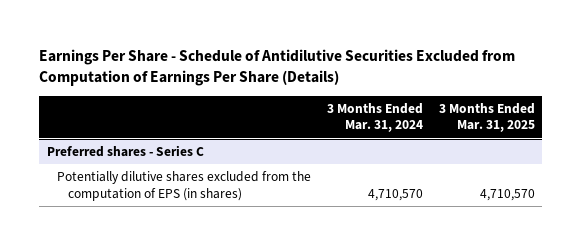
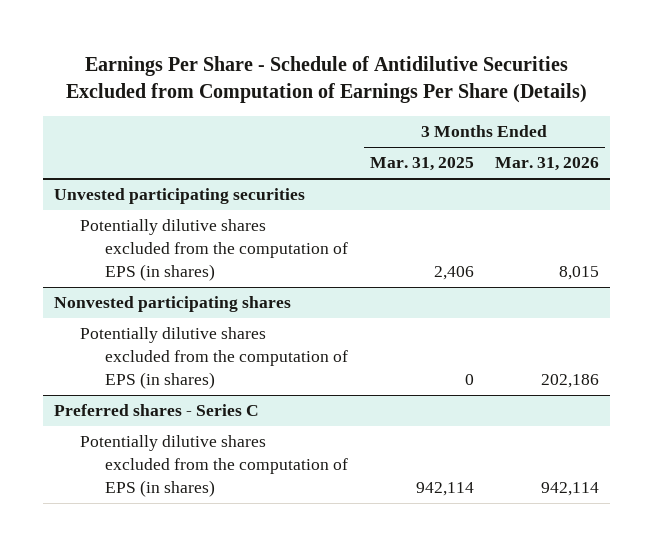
[326,102,423,133] 3 Months Ended Mar. 31, 2024 -> none
none -> [495,157,600,172] Mar. 31, 2026
none -> [54,188,306,205] Unvested participating securities
none -> [79,219,349,281] Potentially dilutive shares excluded from the computation of EPS (in shares)
none -> [54,296,292,313] Nonvested participating shares
none -> [79,327,349,389] Potentially dilutive shares excluded from the computation of EPS (in shares)
[479,188,535,201] 4,710,570 -> [415,481,474,496] 942,114

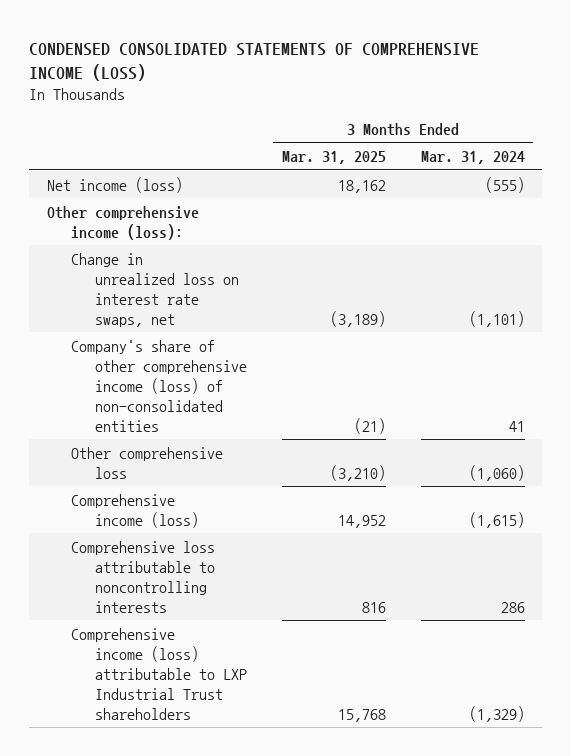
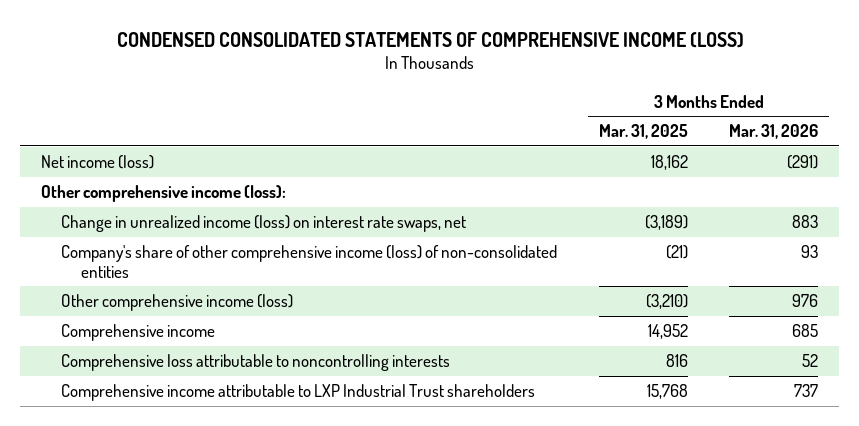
[420,151,525,165] Mar. 31, 2024 -> none
none -> [729,124,819,140] Mar. 31, 2026
[70,252,239,327] Change in unrealized loss on interest rate swaps, net -> [60,215,466,233] Change in unrealized income (loss) on interest rate swaps, net
[70,446,223,479] Other comprehensive loss -> [60,294,293,312] Other comprehensive income (loss)
[70,493,199,528] Comprehensive income (loss) -> [60,324,215,342] Comprehensive income
[70,627,247,720] Comprehensive income (loss) attributable to LXP Industrial Trust shareholders -> [60,384,535,402] Comprehensive income attributable to LXP Industrial Trust shareholders

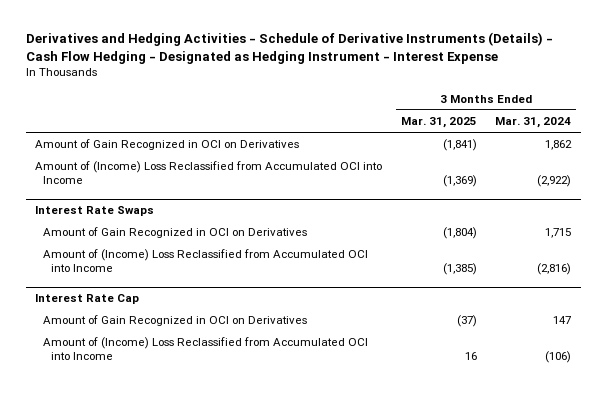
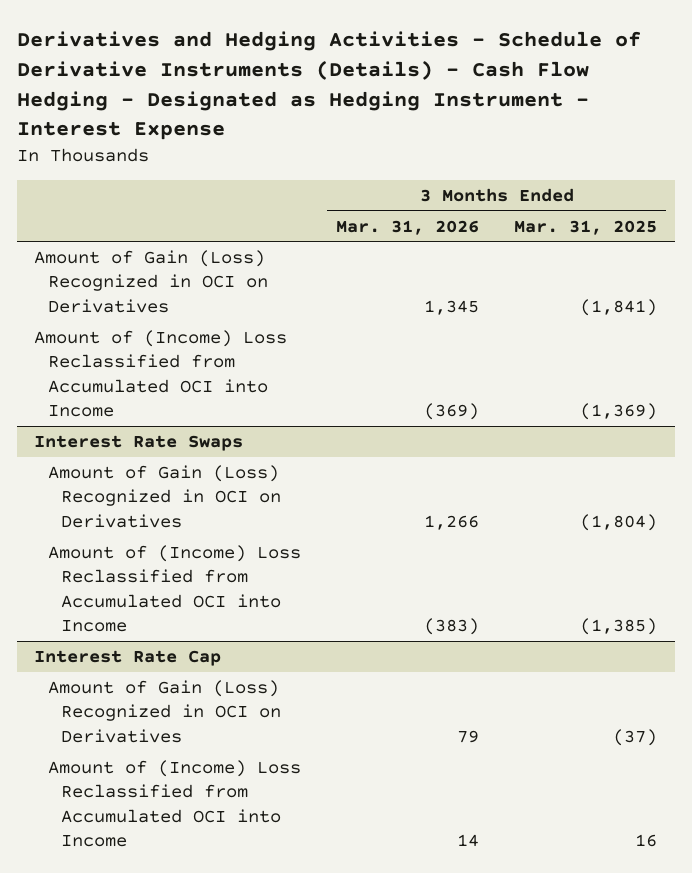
[495,116,572,128] Mar. 31, 2024 -> none
none -> [336,219,480,235] Mar. 31, 2026
[35,139,300,151] Amount of Gain Recognized in OCI on Derivatives -> [34,249,268,313] Amount of Gain (Loss) Recognized in OCI on Derivatives
[43,227,308,239] Amount of Gain Recognized in OCI on Derivatives -> [47,464,282,528] Amount of Gain (Loss) Recognized in OCI on Derivatives
[43,315,308,327] Amount of Gain Recognized in OCI on Derivatives -> [47,679,282,743] Amount of Gain (Loss) Recognized in OCI on Derivatives

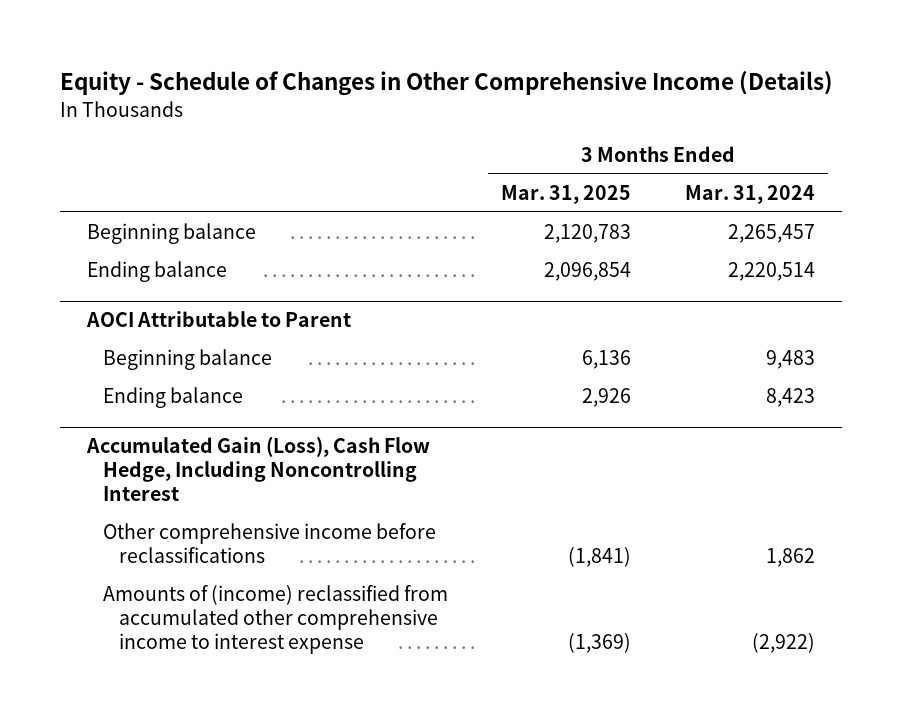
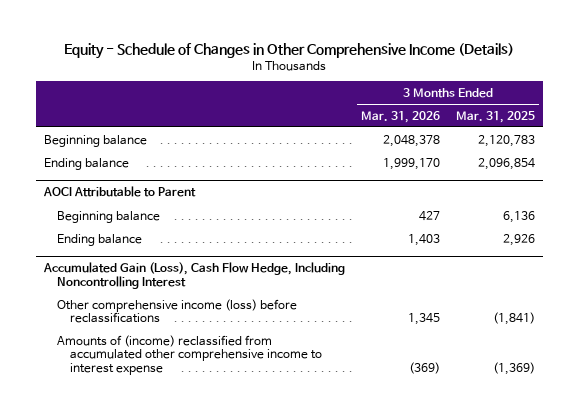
[684,184,815,204] Mar. 31, 2024 -> none
none -> [360,110,440,123] Mar. 31, 2026
[102,523,436,564] Other comprehensive income before reclassifications -> [56,298,297,324] Other comprehensive income (loss) before reclassifications

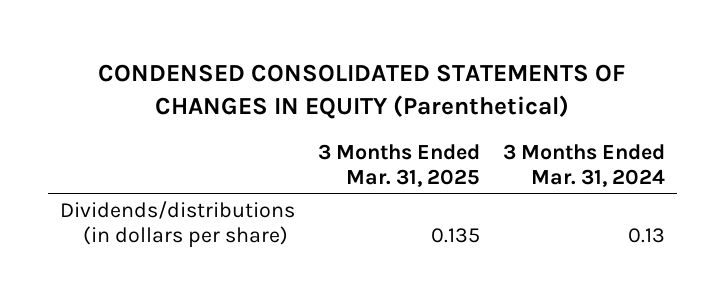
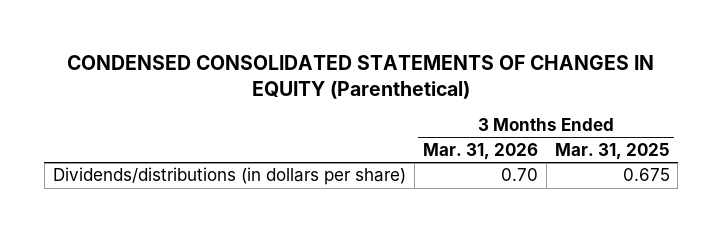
[503,143,666,187] 3 Months Ended Mar. 31, 2024 -> none
none -> [422,142,538,160] Mar. 31, 2026
[430,227,480,243] 0.135 -> [622,168,670,182] 0.675

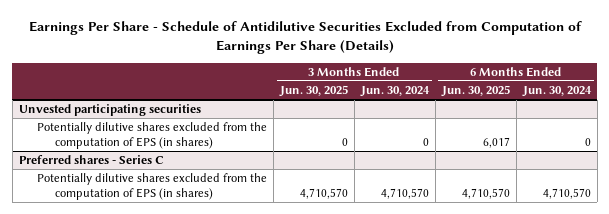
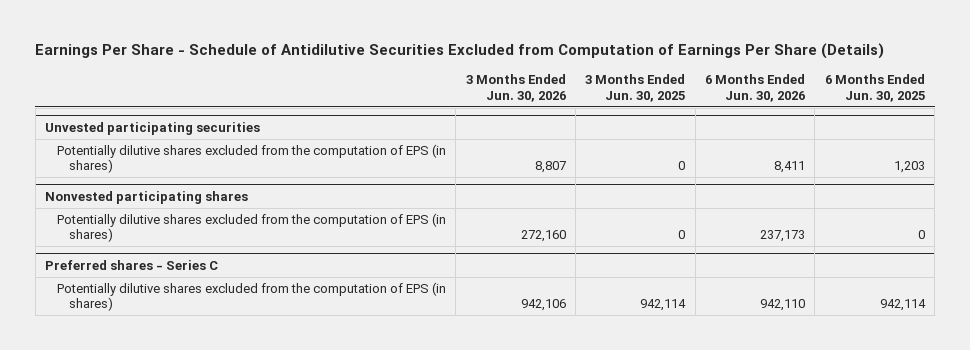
[359,86,430,98] Jun. 30, 2024 -> none
[521,86,592,98] Jun. 30, 2024 -> none
none -> [465,74,566,102] 3 Months Ended Jun. 30, 2026
none -> [704,74,805,102] 6 Months Ended Jun. 30, 2026
[482,136,510,148] 6,017 -> [893,161,925,174] 1,203
none -> [45,190,249,204] Nonvested participating shares
none -> [56,213,446,243] Potentially dilutive shares excluded from the computation of EPS (in shares)
[299,187,348,199] 4,710,570 -> [640,299,687,312] 942,114
[461,187,510,199] 4,710,570 -> [879,299,926,312] 942,114

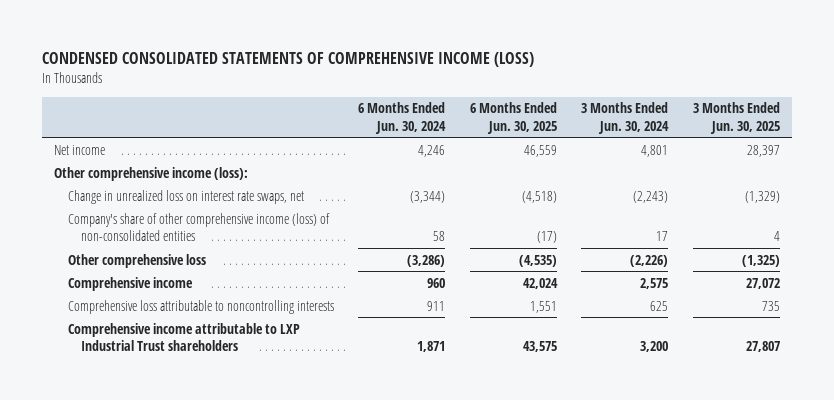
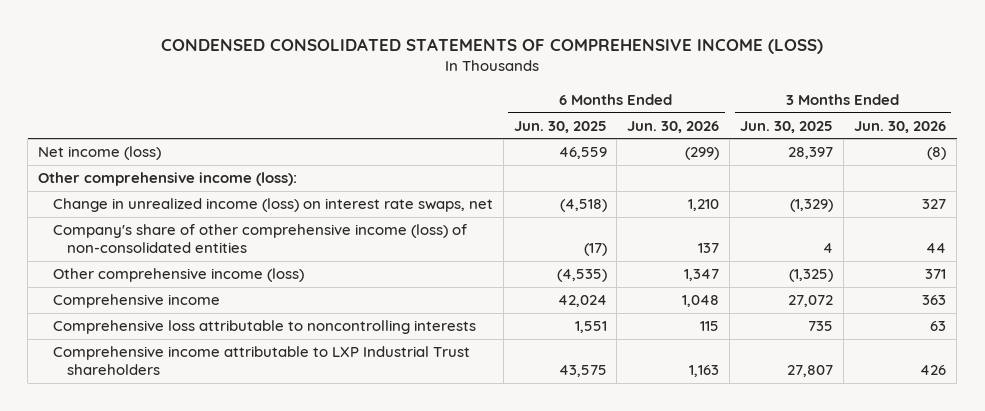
[358,102,447,134] 6 Months Ended Jun. 30, 2024 -> none
[581,102,670,134] 3 Months Ended Jun. 30, 2024 -> none
none -> [627,120,720,133] Jun. 30, 2026
none -> [854,120,947,133] Jun. 30, 2026
[54,144,106,155] Net income -> [38,146,162,161] Net income (loss)
[67,189,304,204] Change in unrealized loss on interest rate swaps, net -> [52,198,493,213] Change in unrealized income (loss) on interest rate swaps, net
[67,253,206,268] Other comprehensive loss -> [52,268,304,283] Other comprehensive income (loss)

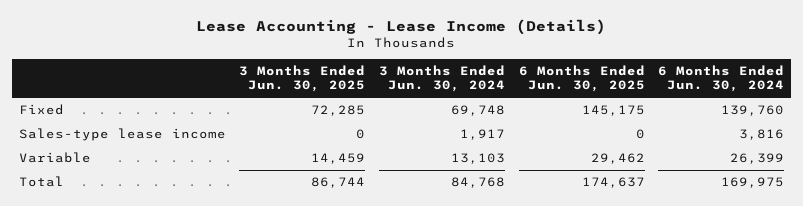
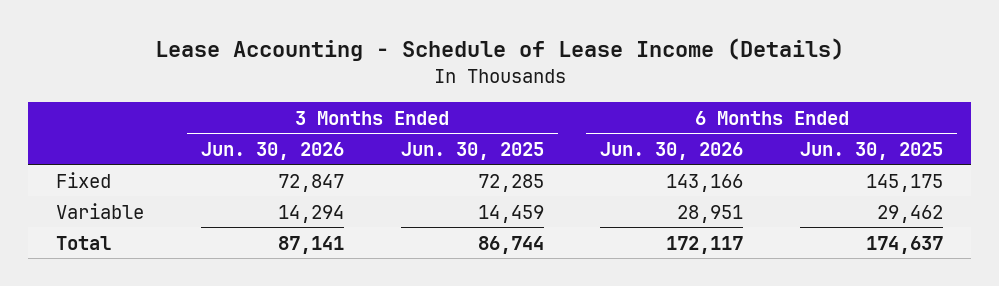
[196,18,607,35] Lease Accounting - Lease Income (Details) -> [154,38,844,62] Lease Accounting - Schedule of Lease Income (Details)
[378,65,505,93] 3 Months Ended Jun. 30, 2024 -> none
[658,65,785,93] 6 Months Ended Jun. 30, 2024 -> none
none -> [200,141,344,160] Jun. 30, 2026
none -> [600,141,744,160] Jun. 30, 2026
[18,128,226,142] Sales-type lease income -> none

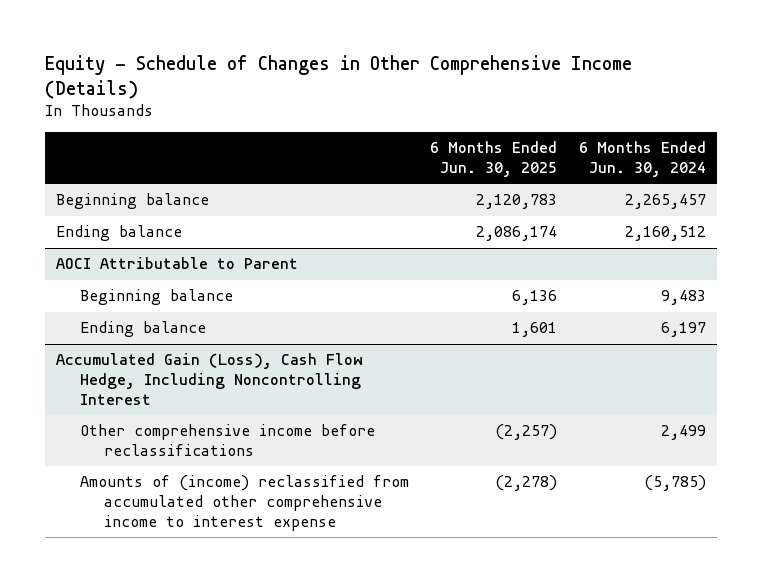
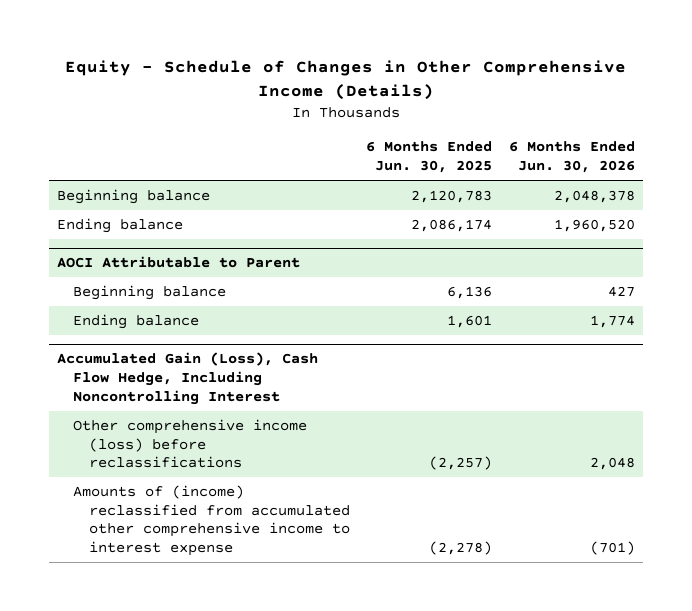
[578,141,706,178] 6 Months Ended Jun. 30, 2024 -> none
none -> [509,141,636,174] 6 Months Ended Jun. 30, 2026
[79,424,375,457] Other comprehensive income before reclassifications -> [72,418,307,469] Other comprehensive income (loss) before reclassifications

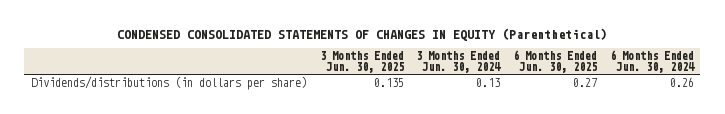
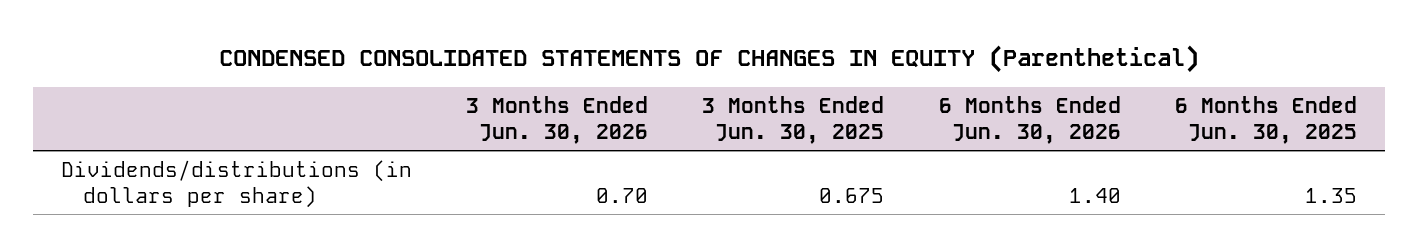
[416,50,502,74] 3 Months Ended Jun. 30, 2024 -> none
[609,49,695,74] 6 Months Ended Jun. 30, 2024 -> none
none -> [465,96,648,144] 3 Months Ended Jun. 30, 2026
none -> [938,96,1121,144] 6 Months Ended Jun. 30, 2026
[373,77,404,87] 0.135 -> [819,187,885,203] 0.675
[573,77,598,87] 0.27 -> [1305,187,1358,203] 1.35

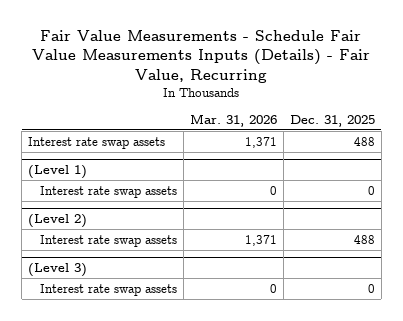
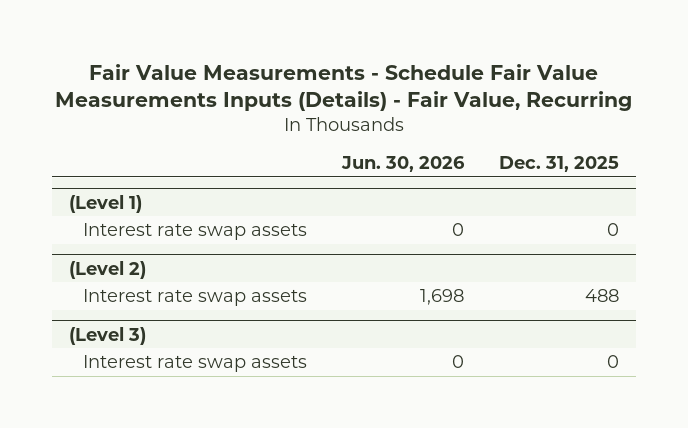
[190,113,278,127] Mar. 31, 2026 -> none
none -> [340,156,465,173] Jun. 30, 2026
[28,136,166,149] Interest rate swap assets -> none

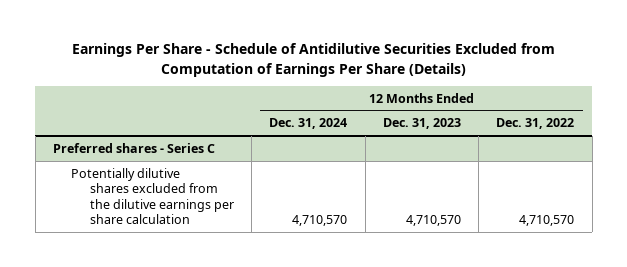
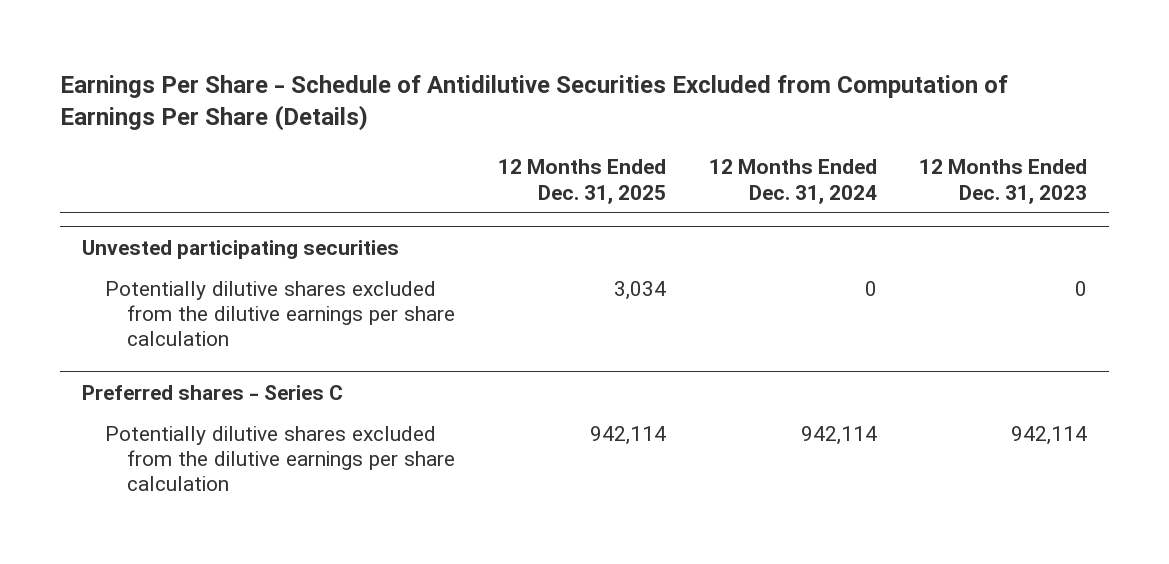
[496,118,575,130] Dec. 31, 2022 -> none
none -> [498,159,667,204] 12 Months Ended Dec. 31, 2025
none -> [81,239,399,259] Unvested participating securities
none -> [104,281,456,347] Potentially dilutive shares excluded from the dilutive earnings per share calculation
[292,214,348,226] 4,710,570 -> [800,426,877,446] 942,114
[405,214,461,226] 4,710,570 -> [1011,426,1088,446] 942,114

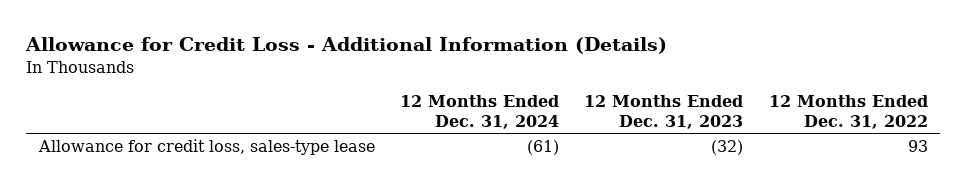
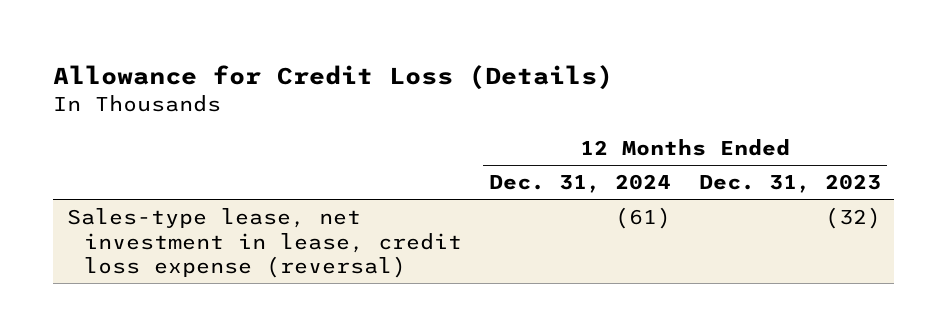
[24,36,667,54] Allowance for Credit Loss - Additional Information (Details) -> [52,65,613,91] Allowance for Credit Loss (Details)
[768,95,928,129] 12 Months Ended Dec. 31, 2022 -> none
[37,139,375,156] Allowance for credit loss, sales-type lease -> [66,208,463,279] Sales-type lease, net investment in lease, credit loss expense (reversal)

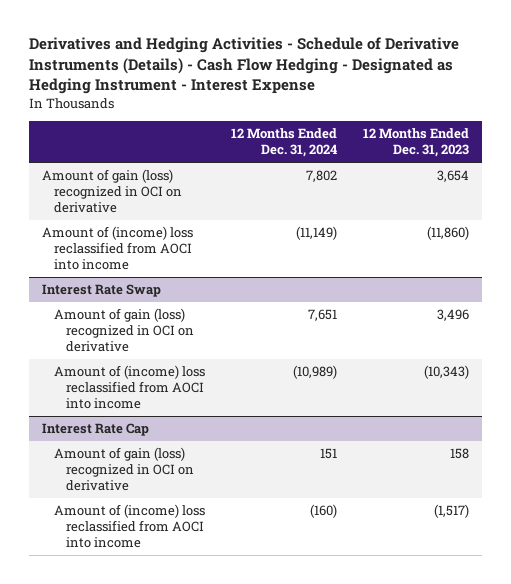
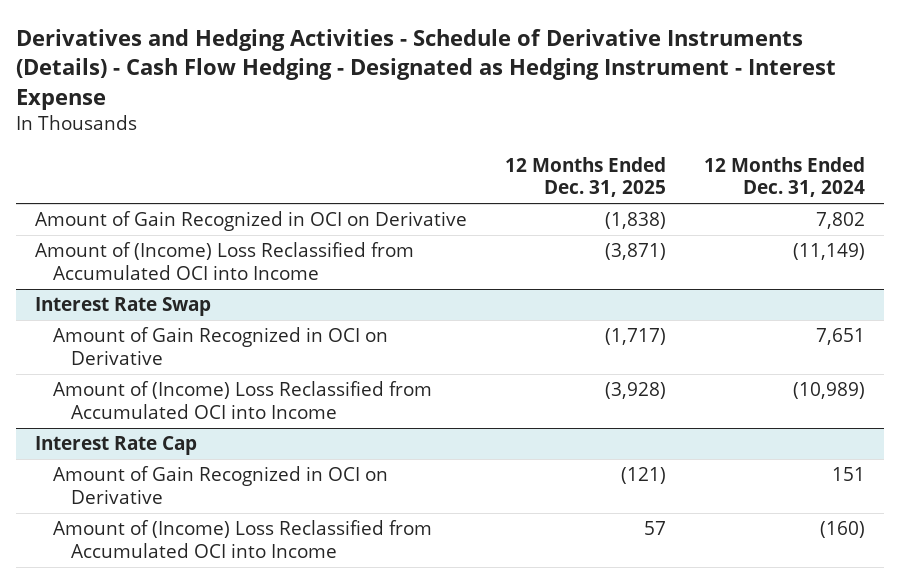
[362,128,469,158] 12 Months Ended Dec. 31, 2023 -> none
none -> [505,156,667,198] 12 Months Ended Dec. 31, 2025
[41,169,182,214] Amount of gain (loss) recognized in OCI on derivative -> [35,211,468,232] Amount of Gain Recognized in OCI on Derivative
[41,226,193,271] Amount of (income) loss reclassified from AOCI into income -> [35,242,415,281] Amount of (Income) Loss Reclassified from Accumulated OCI into Income
[53,308,194,353] Amount of gain (loss) recognized in OCI on derivative -> [53,327,389,366] Amount of Gain Recognized in OCI on Derivative
[53,365,205,410] Amount of (income) loss reclassified from AOCI into income -> [53,381,433,420] Amount of (Income) Loss Reclassified from Accumulated OCI into Income
[53,447,194,492] Amount of gain (loss) recognized in OCI on derivative -> [53,466,389,505] Amount of Gain Recognized in OCI on Derivative
[53,504,205,549] Amount of (income) loss reclassified from AOCI into income -> [53,520,433,559] Amount of (Income) Loss Reclassified from Accumulated OCI into Income

